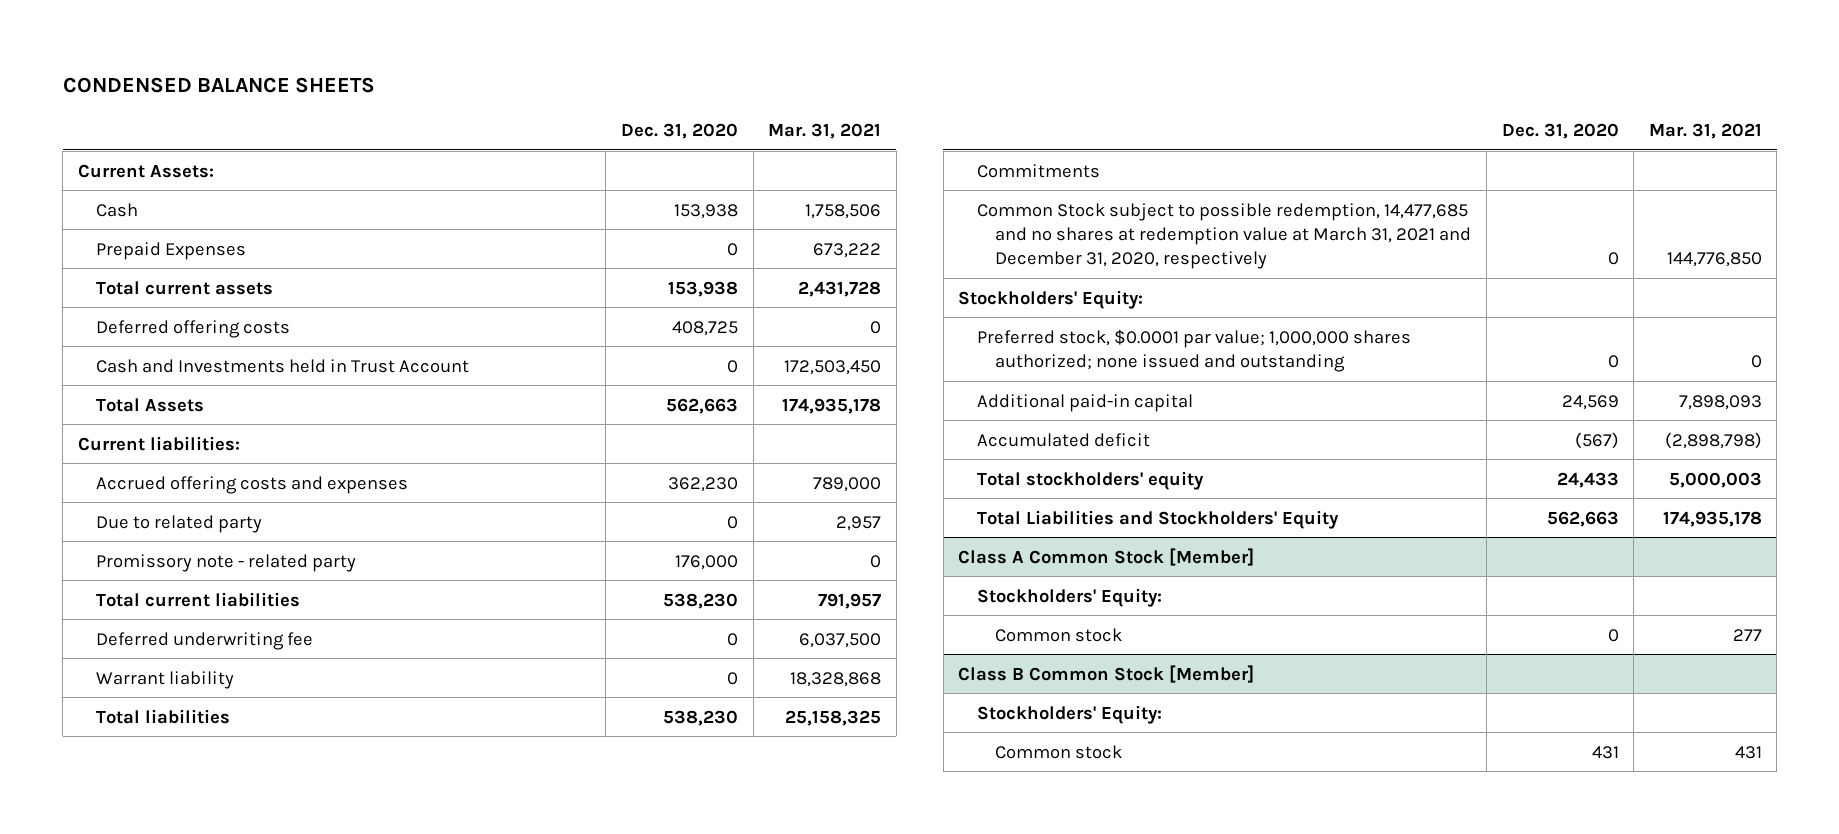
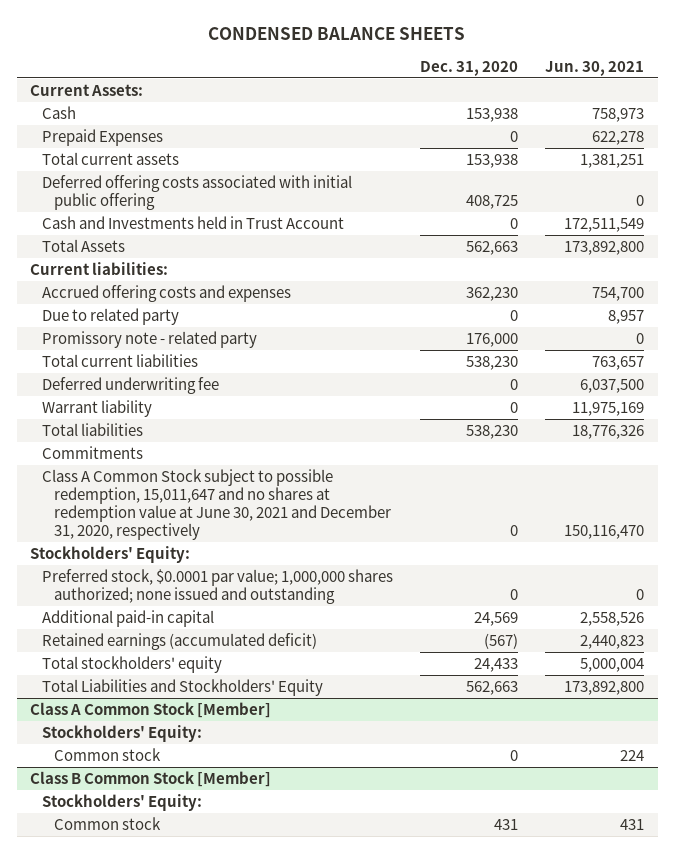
[768,122,882,139] Mar. 31, 2021 -> none
none -> [545,60,645,76] Jun. 30, 2021
[96,319,291,338] Deferred offering costs -> [42,174,353,210] Deferred offering costs associated with initial public offering
[976,202,1472,270] Common Stock subject to possible redemption, 14,477,685 and no shares at redemption value at March 31, 2021 and December 31, 2020, respectively -> [42,468,391,540] Class A Common Stock subject to possible redemption, 15,011,647 and no shares at redemption value at June 30, 2021 and December 31, 2020, respectively
[976,432,1150,447] Accumulated deficit -> [42,632,318,650] Retained earnings (accumulated deficit)

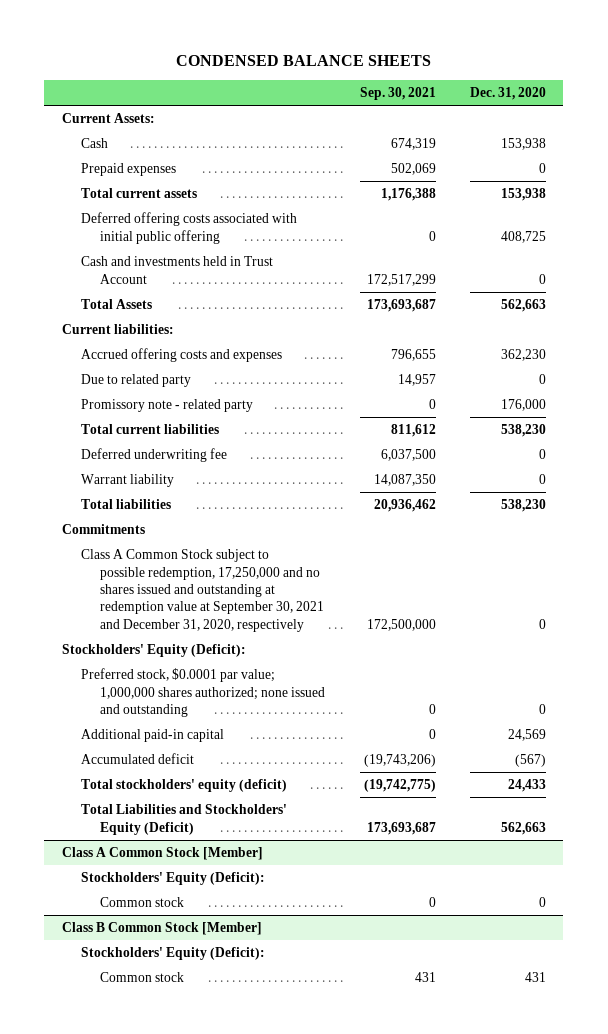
[545,60,645,76] Jun. 30, 2021 -> none
none -> [359,86,436,100] Sep. 30, 2021
[42,128,164,146] Prepaid Expenses -> [81,163,177,177] Prepaid expenses
[42,215,345,229] Cash and Investments held in Trust Account -> [81,256,274,284] Cash and investments held in Trust Account
[42,468,391,540] Class A Common Stock subject to possible redemption, 15,011,647 and no shares at redemption value at June 30, 2021 and December 31, 2020, respectively -> [81,549,325,632] Class A Common Stock subject to possible redemption, 17,250,000 and no shares issued and outstanding at redemption value at September 30, 2021 and December 31, 2020, respectively
[30,545,191,563] Stockholders' Equity: -> [61,644,246,658] Stockholders' Equity (Deficit):
[42,632,318,650] Retained earnings (accumulated deficit) -> [81,753,195,765] Accumulated deficit
[42,655,223,673] Total stockholders' equity -> [81,779,288,793] Total stockholders' equity (deficit)
[42,678,324,696] Total Liabilities and Stockholders' Equity -> [81,804,288,835] Total Liabilities and Stockholders' Equity (Deficit)
[42,724,203,742] Stockholders' Equity: -> [81,872,266,886] Stockholders' Equity (Deficit):
[42,793,203,811] Stockholders' Equity: -> [81,947,266,961] Stockholders' Equity (Deficit):

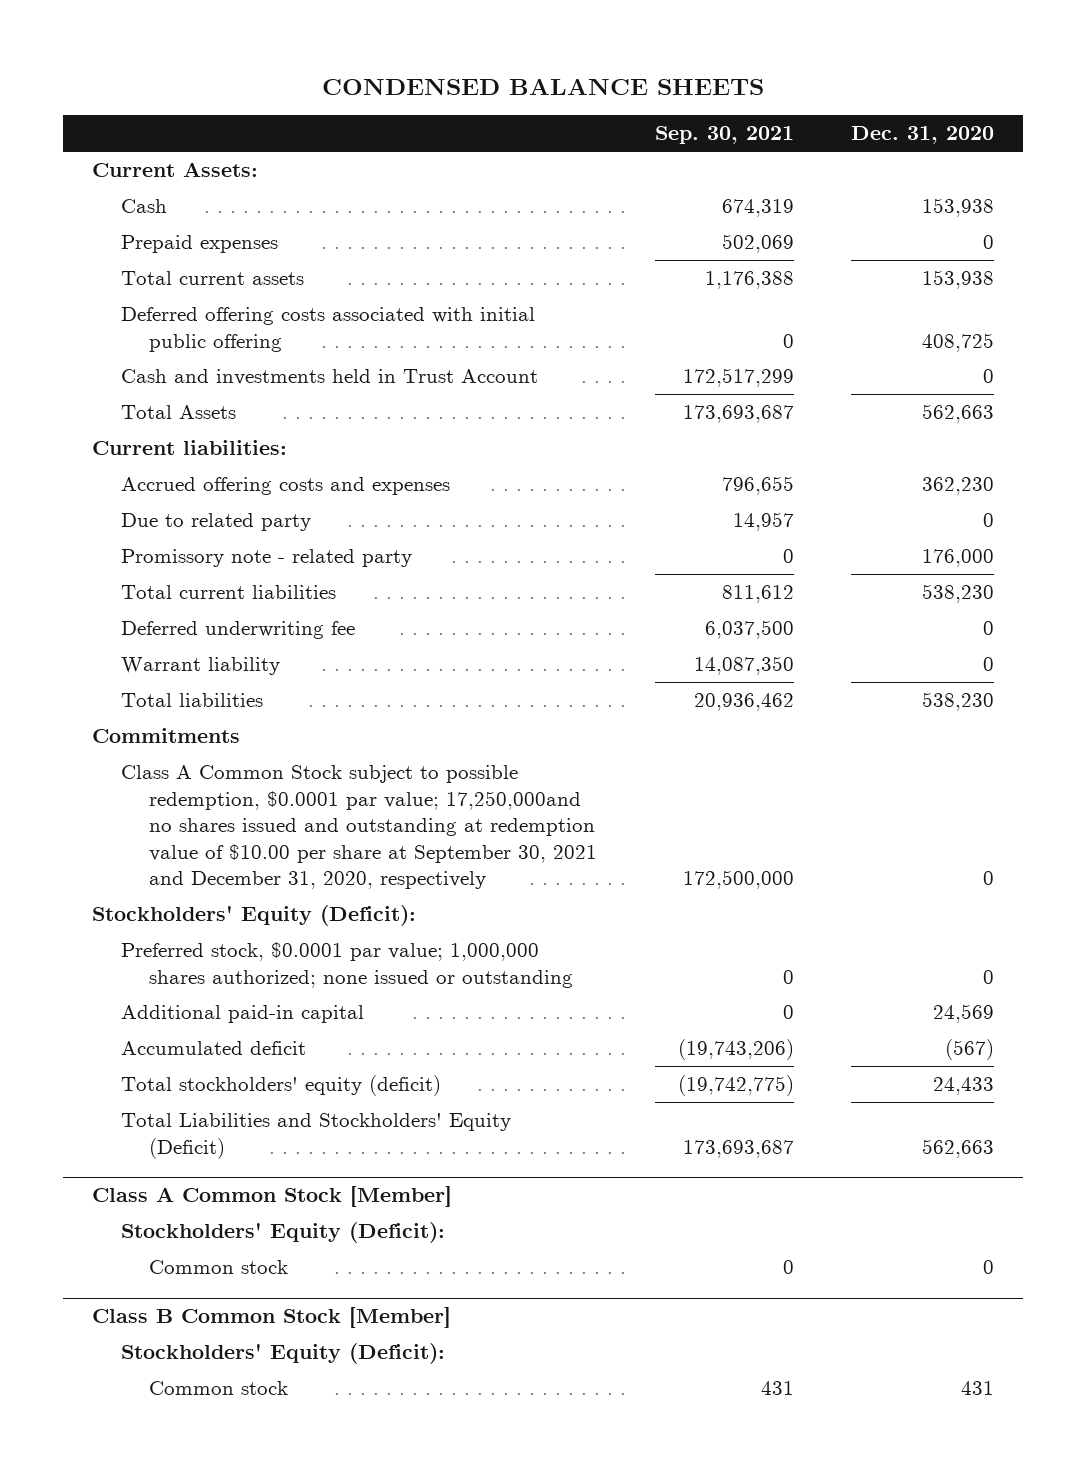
[81,549,325,632] Class A Common Stock subject to possible redemption, 17,250,000 and no shares issued and outstanding at redemption value at September 30, 2021 and December 31, 2020, respectively -> [120,765,597,890] Class A Common Stock subject to possible redemption, $0.0001 par value; 17,250,000and no shares issued and outstanding at redemption value of $10.00 per share at September 30, 2021 and December 31, 2020, respectively
[81,668,326,717] Preferred stock, $0.0001 par value; 1,000,000 shares authorized; none issued and outstanding -> [120,942,573,988] Preferred stock, $0.0001 par value; 1,000,000 shares authorized; none issued or outstanding

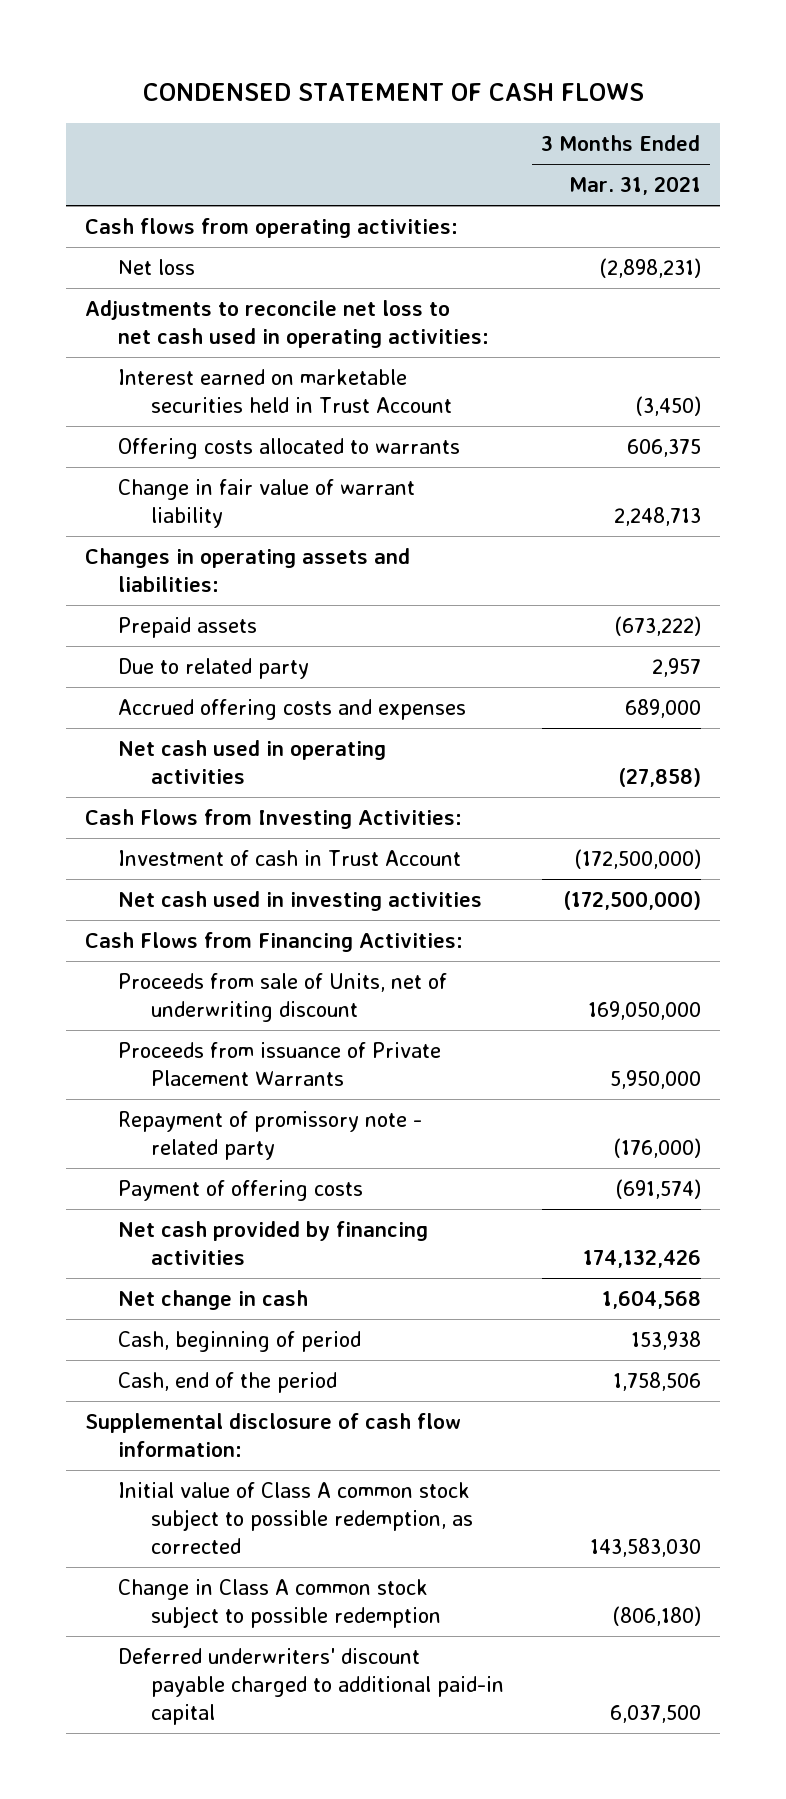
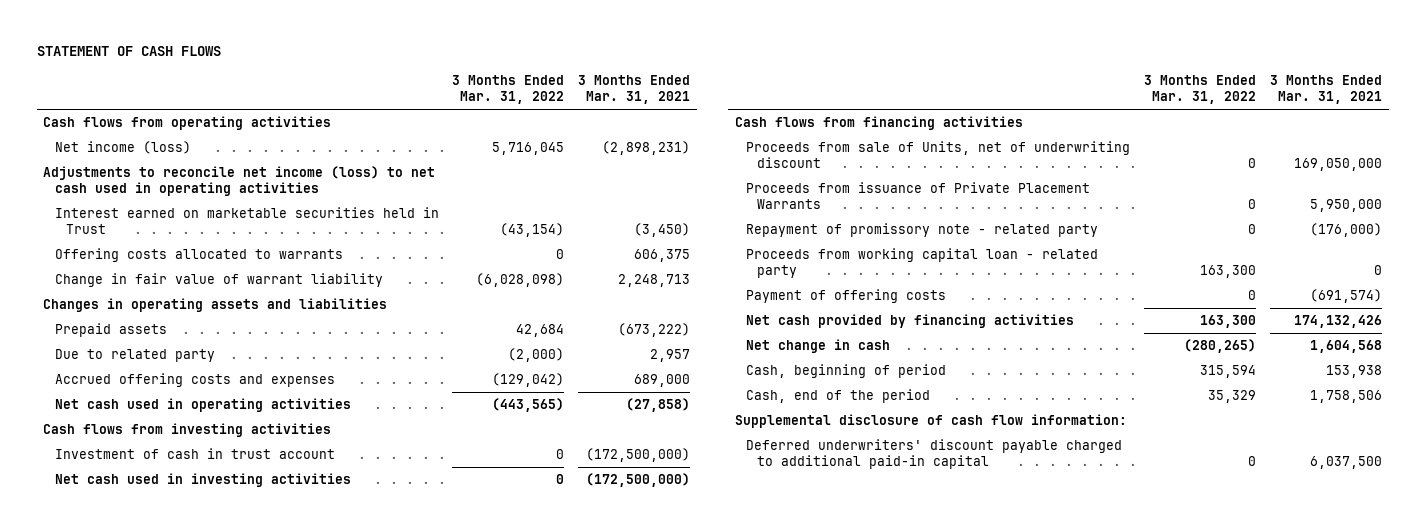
[142,82,644,101] CONDENSED STATEMENT OF CASH FLOWS -> [36,45,221,56] STATEMENT OF CASH FLOWS
none -> [452,75,565,105] 3 Months Ended Mar. 31, 2022
[85,218,459,239] Cash flows from operating activities: -> [43,116,332,131] Cash flows from operating activities
[118,259,196,276] Net loss -> [54,141,191,155] Net income (loss)
[85,300,490,349] Adjustments to reconcile net loss to net cash used in operating activities: -> [43,166,436,196] Adjustments to reconcile net income (loss) to net cash used in operating activities
[118,369,452,414] Interest earned on marketable securities held in Trust Account -> [54,207,439,234] Interest earned on marketable securities held in Trust
[85,548,411,593] Changes in operating assets and liabilities: -> [43,298,388,313] Changes in operating assets and liabilities
[85,809,463,830] Cash Flows from Investing Activities: -> [43,423,332,438] Cash flows from investing activities
[118,850,462,867] Investment of cash in Trust Account -> [54,448,335,460] Investment of cash in trust account
[85,932,464,953] Cash Flows from Financing Activities: -> [734,116,1023,131] Cash flows from financing activities
none -> [746,248,1099,278] Proceeds from working capital loan - related party
[118,1482,473,1554] Initial value of Class A common stock subject to possible redemption, as corrected -> none
[118,1579,441,1629] Change in Class A common stock subject to possible redemption -> none

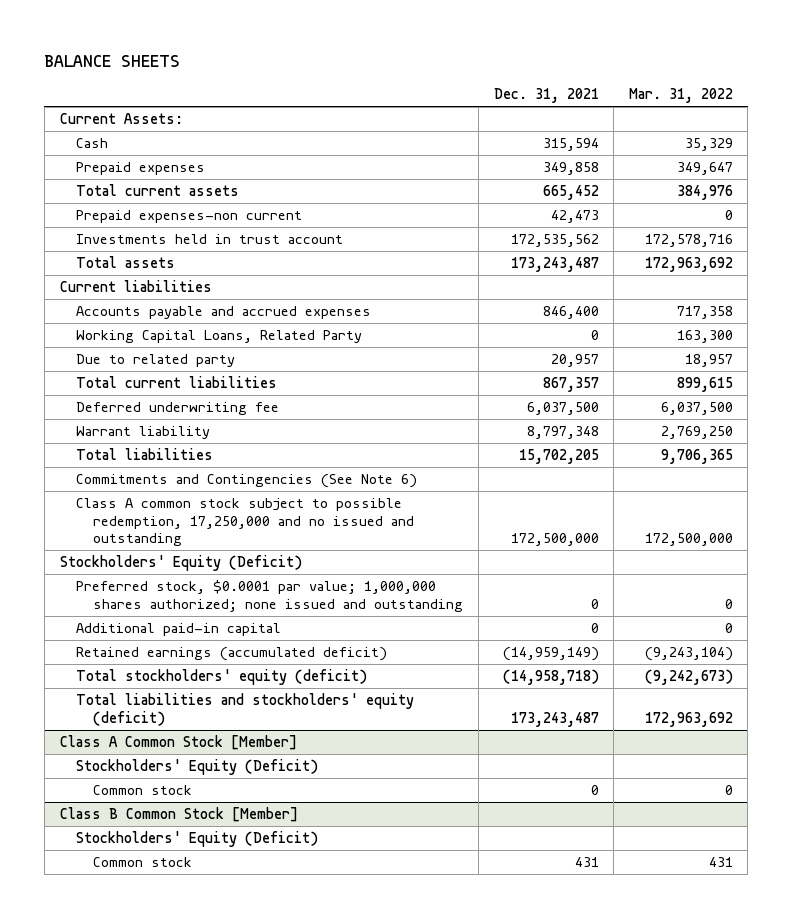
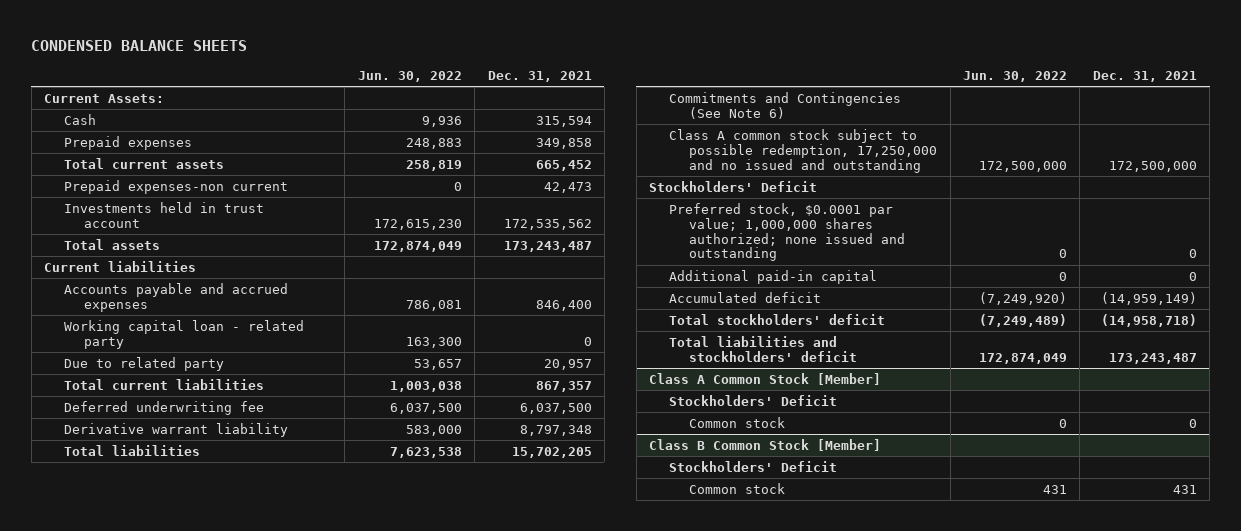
[44,55,181,68] BALANCE SHEETS -> [31,40,248,52] CONDENSED BALANCE SHEETS
[628,87,733,103] Mar. 31, 2022 -> none
none -> [357,70,462,82] Jun. 30, 2022
[76,330,363,344] Working Capital Loans, Related Party -> [64,319,305,349] Working capital loan - related party
[76,426,211,440] Warrant liability -> [64,422,289,437] Derivative warrant liability
[59,555,302,572] Stockholders' Equity (Deficit) -> [649,180,818,192] Stockholders' Deficit
[76,647,388,662] Retained earnings (accumulated deficit) -> [669,291,822,303] Accumulated deficit
[76,669,368,686] Total stockholders' equity (deficit) -> [669,313,886,325] Total stockholders' deficit
[76,693,415,726] Total liabilities and stockholders' equity (deficit) -> [669,335,858,362] Total liabilities and stockholders' deficit
[76,759,319,776] Stockholders' Equity (Deficit) -> [669,394,838,406] Stockholders' Deficit
[76,831,319,848] Stockholders' Equity (Deficit) -> [669,460,838,472] Stockholders' Deficit

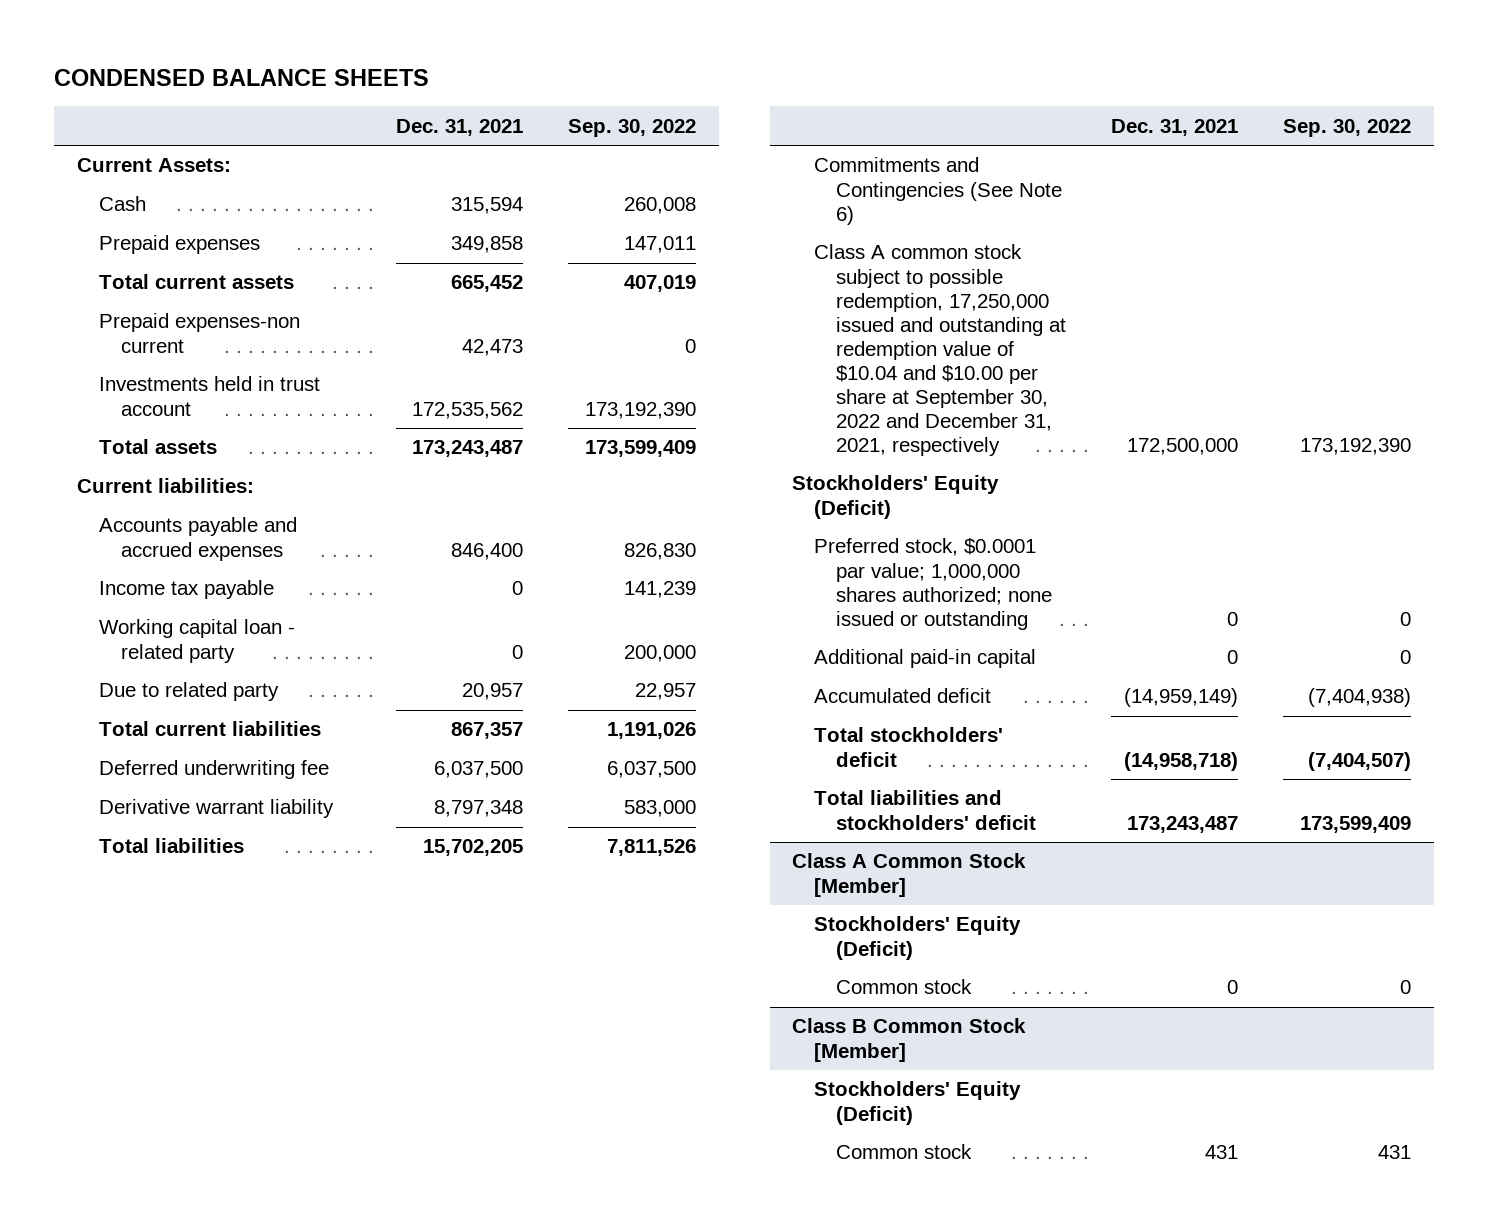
[357,70,462,82] Jun. 30, 2022 -> none
none -> [568,118,697,137] Sep. 30, 2022
[44,260,197,272] Current liabilities -> [76,478,254,494] Current liabilities:
none -> [98,580,274,600] Income tax payable
[669,128,938,173] Class A common stock subject to possible redemption, 17,250,000 and no issued and outstanding -> [814,244,1067,457] Class A common stock subject to possible redemption, 17,250,000 issued and outstanding at redemption value of $10.04 and $10.00 per share at September 30, 2022 and December 31, 2021, respectively
[649,180,818,192] Stockholders' Deficit -> [792,475,1000,519] Stockholders' Equity (Deficit)
[669,202,906,262] Preferred stock, $0.0001 par value; 1,000,000 shares authorized; none issued and outstanding -> [814,538,1053,630] Preferred stock, $0.0001 par value; 1,000,000 shares authorized; none issued or outstanding
[669,394,838,406] Stockholders' Deficit -> [814,916,1022,960] Stockholders' Equity (Deficit)
[669,460,838,472] Stockholders' Deficit -> [814,1081,1022,1125] Stockholders' Equity (Deficit)

